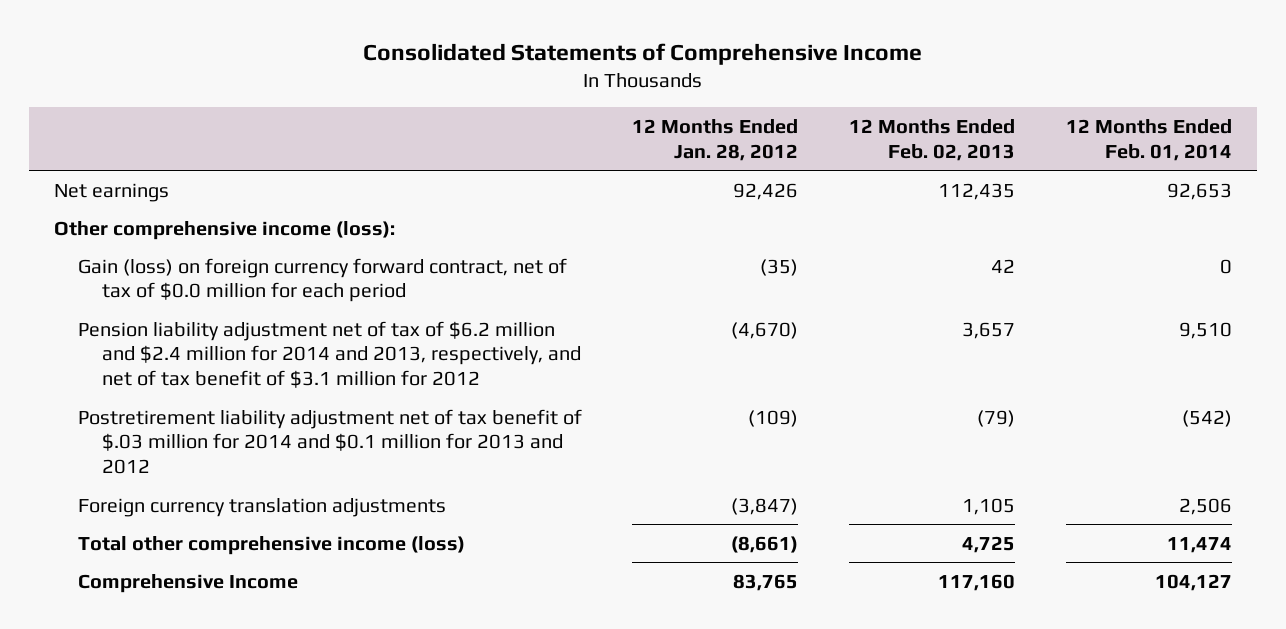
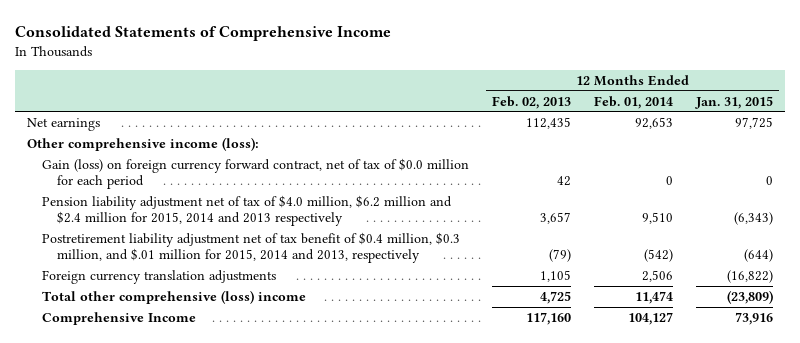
[632,118,799,161] 12 Months Ended Jan. 28, 2012 -> none
none -> [695,95,774,109] Jan. 31, 2015
[77,320,581,389] Pension liability adjustment net of tax of $6.2 million and $2.4 million for 2014 and 2013, respectively, and net of tax benefit of $3.1 million for 2012 -> [41,194,452,227] Pension liability adjustment net of tax of $4.0 million, $6.2 million and $2.4 million for 2015, 2014 and 2013 respectively
[77,408,582,475] Postretirement liability adjustment net of tax benefit of $.03 million for 2014 and $0.1 million for 2013 and 2012 -> [41,231,460,264] Postretirement liability adjustment net of tax benefit of $0.4 million, $0.3 million, and $.01 million for 2015, 2014 and 2013, respectively
[77,535,465,555] Total other comprehensive income (loss) -> [41,289,306,304] Total other comprehensive (loss) income

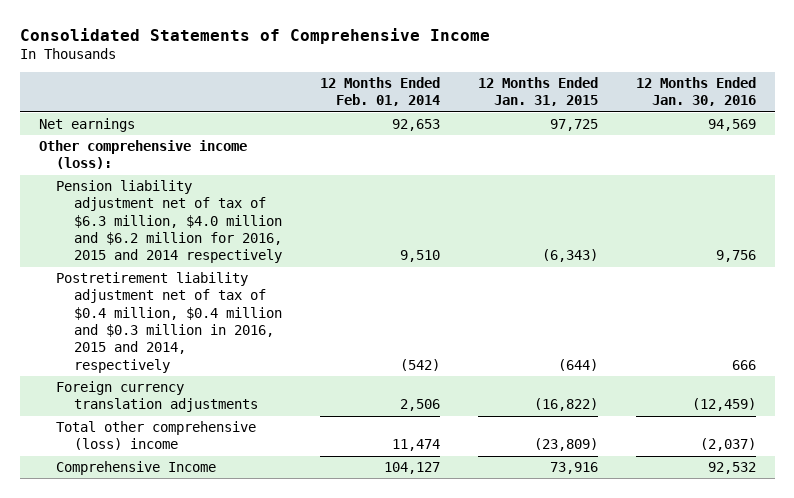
[492,95,572,109] Feb. 02, 2013 -> none
none -> [635,76,756,107] 12 Months Ended Jan. 30, 2016
[41,157,469,190] Gain (loss) on foreign currency forward contract, net of tax of $0.0 million for each period -> none
[41,194,452,227] Pension liability adjustment net of tax of $4.0 million, $6.2 million and $2.4 million for 2015, 2014 and 2013 respectively -> [56,180,282,264] Pension liability adjustment net of tax of $6.3 million, $4.0 million and $6.2 million for 2016, 2015 and 2014 respectively
[41,231,460,264] Postretirement liability adjustment net of tax benefit of $0.4 million, $0.3 million, and $.01 million for 2015, 2014 and 2013, respectively -> [56,272,282,373] Postretirement liability adjustment net of tax of $0.4 million, $0.4 million and $0.3 million in 2016, 2015 and 2014, respectively

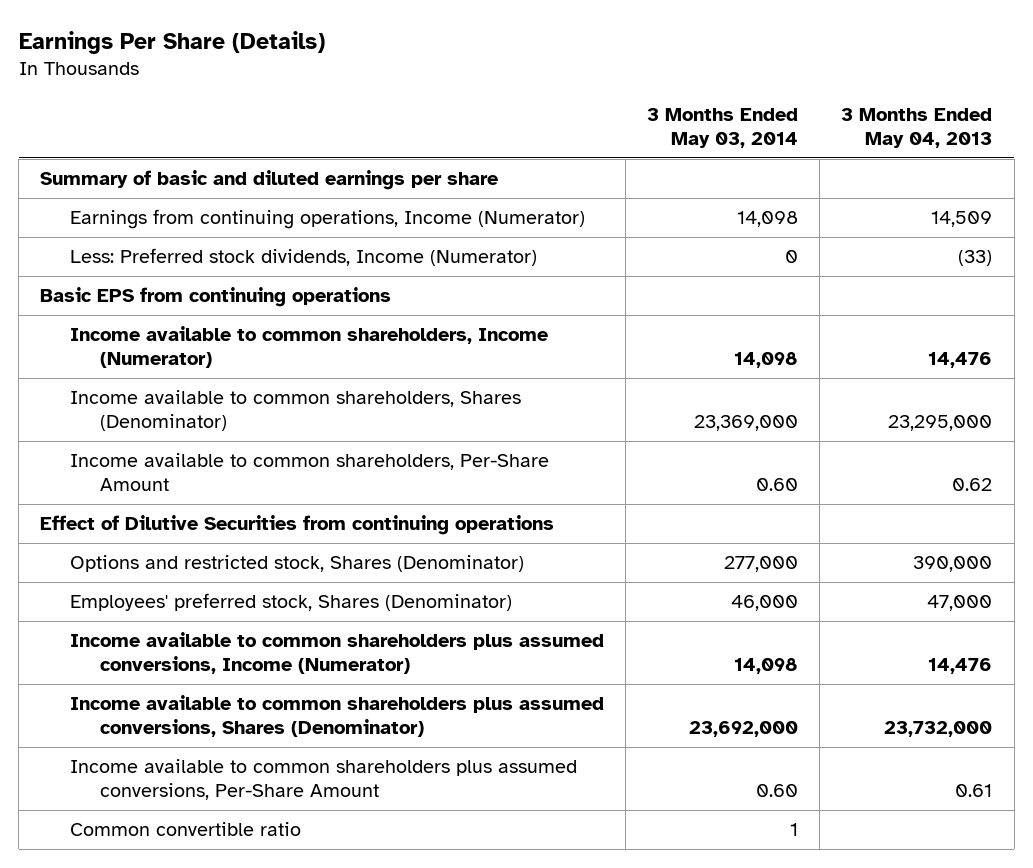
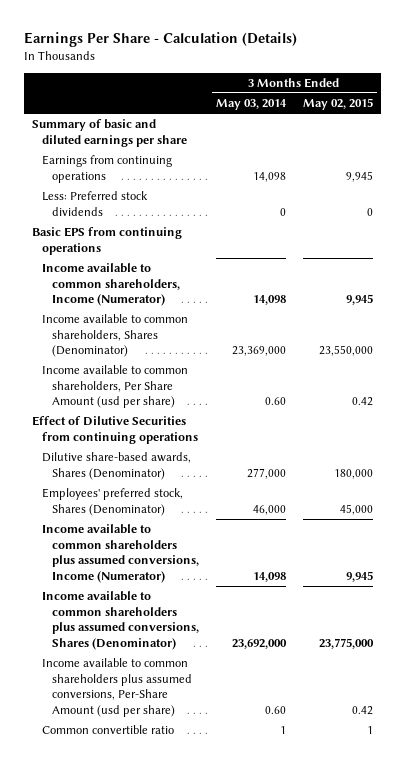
[18,30,325,54] Earnings Per Share (Details) -> [23,32,297,48] Earnings Per Share - Calculation (Details)
[841,107,993,148] 3 Months Ended May 04, 2013 -> none
none -> [302,98,373,111] May 02, 2015
[69,209,585,230] Earnings from continuing operations, Income (Numerator) -> [42,155,173,183] Earnings from continuing operations
[69,248,537,267] Less: Preferred stock dividends, Income (Numerator) -> [42,191,149,216] Less: Preferred stock dividends
[69,453,549,492] Income available to common shareholders, Per-Share Amount -> [42,365,189,409] Income available to common shareholders, Per Share Amount (usd per share)
[69,555,524,573] Options and restricted stock, Shares (Denominator) -> [42,452,192,480] Dilutive share-based awards, Shares (Denominator)
[69,759,577,801] Income available to common shareholders plus assumed conversions, Per-Share Amount -> [42,658,193,718] Income available to common shareholders plus assumed conversions, Per-Share Amount (usd per share)

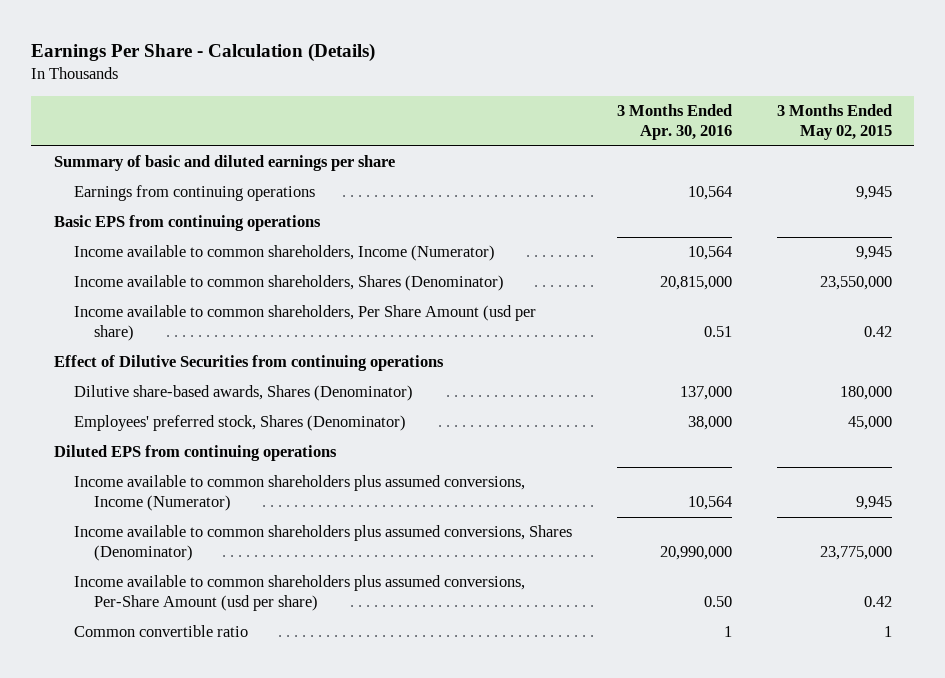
[216,99,288,111] May 03, 2014 -> none
none -> [616,104,732,141] 3 Months Ended Apr. 30, 2016
[42,191,149,216] Less: Preferred stock dividends -> none
none -> [53,445,337,462] Diluted EPS from continuing operations

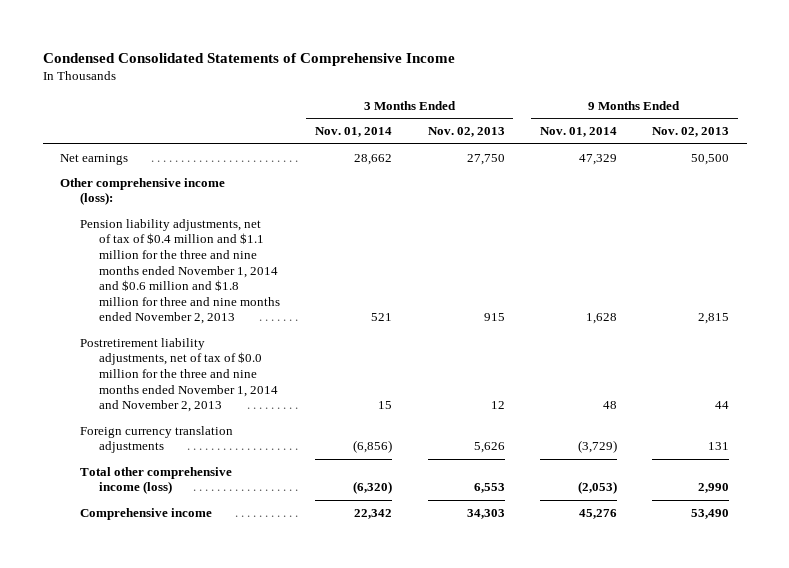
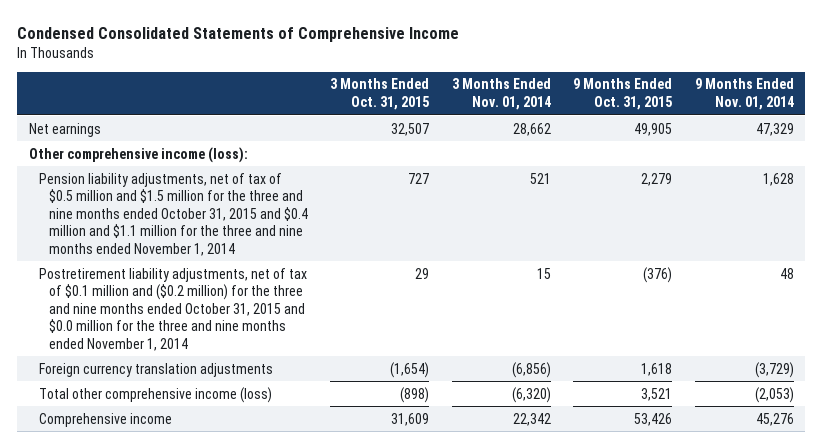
[427,127,505,138] Nov. 02, 2013 -> none
[652,127,730,138] Nov. 02, 2013 -> none
none -> [330,78,430,110] 3 Months Ended Oct. 31, 2015
none -> [573,78,673,110] 9 Months Ended Oct. 31, 2015
[79,218,281,325] Pension liability adjustments, net of tax of $0.4 million and $1.1 million for the three and nine months ended November 1, 2014 and $0.6 million and $1.8 million for three and nine months ended November 2, 2013 -> [38,172,308,256] Pension liability adjustments, net of tax of $0.5 million and $1.5 million for the three and nine months ended October 31, 2015 and $0.4 million and $1.1 million for the three and nine months ended November 1, 2014
[79,337,279,413] Postretirement liability adjustments, net of tax of $0.0 million for the three and nine months ended November 1, 2014 and November 2, 2013 -> [38,267,307,351] Postretirement liability adjustments, net of tax of $0.1 million and ($0.2 million) for the three and nine months ended October 31, 2015 and $0.0 million for the three and nine months ended November 1, 2014

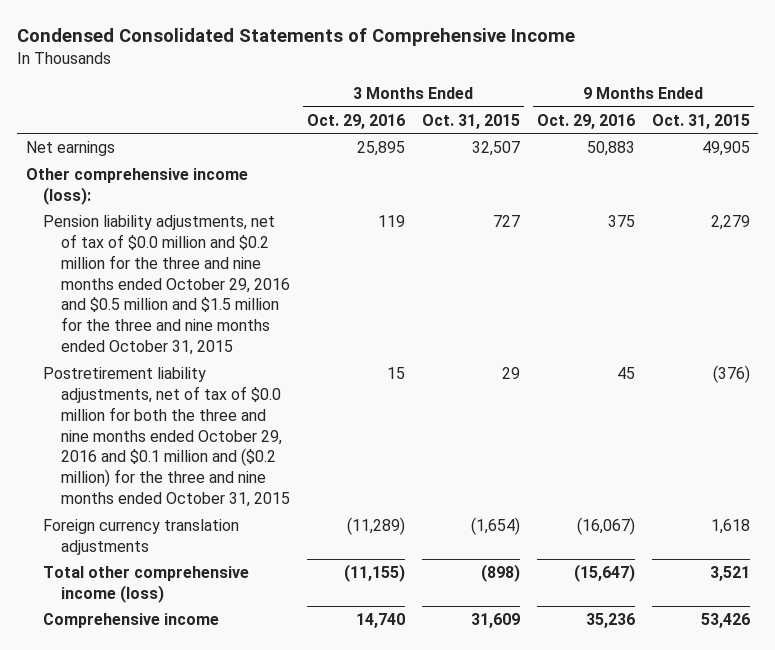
[451,78,551,110] 3 Months Ended Nov. 01, 2014 -> none
[694,78,794,110] 9 Months Ended Nov. 01, 2014 -> none
none -> [306,113,405,129] Oct. 29, 2016
none -> [536,113,635,129] Oct. 29, 2016
[38,172,308,256] Pension liability adjustments, net of tax of $0.5 million and $1.5 million for the three and nine months ended October 31, 2015 and $0.4 million and $1.1 million for the three and nine months ended November 1, 2014 -> [43,215,290,355] Pension liability adjustments, net of tax of $0.0 million and $0.2 million for the three and nine months ended October 29, 2016 and $0.5 million and $1.5 million for the three and nine months ended October 31, 2015
[38,267,307,351] Postretirement liability adjustments, net of tax of $0.1 million and ($0.2 million) for the three and nine months ended October 31, 2015 and $0.0 million for the three and nine months ended November 1, 2014 -> [43,367,290,507] Postretirement liability adjustments, net of tax of $0.0 million for both the three and nine months ended October 29, 2016 and $0.1 million and ($0.2 million) for the three and nine months ended October 31, 2015

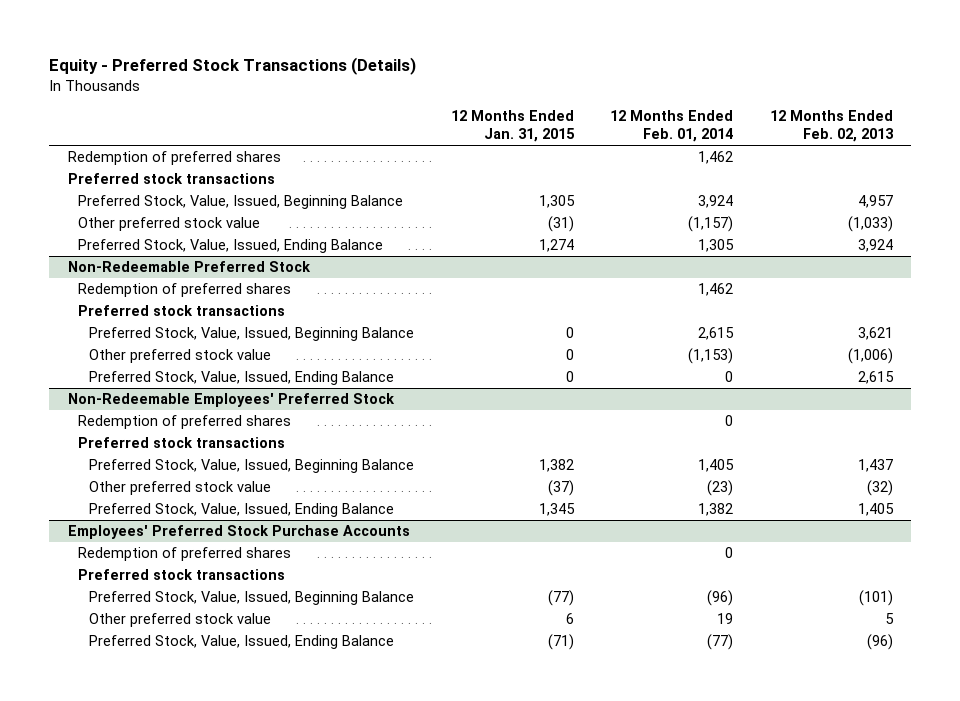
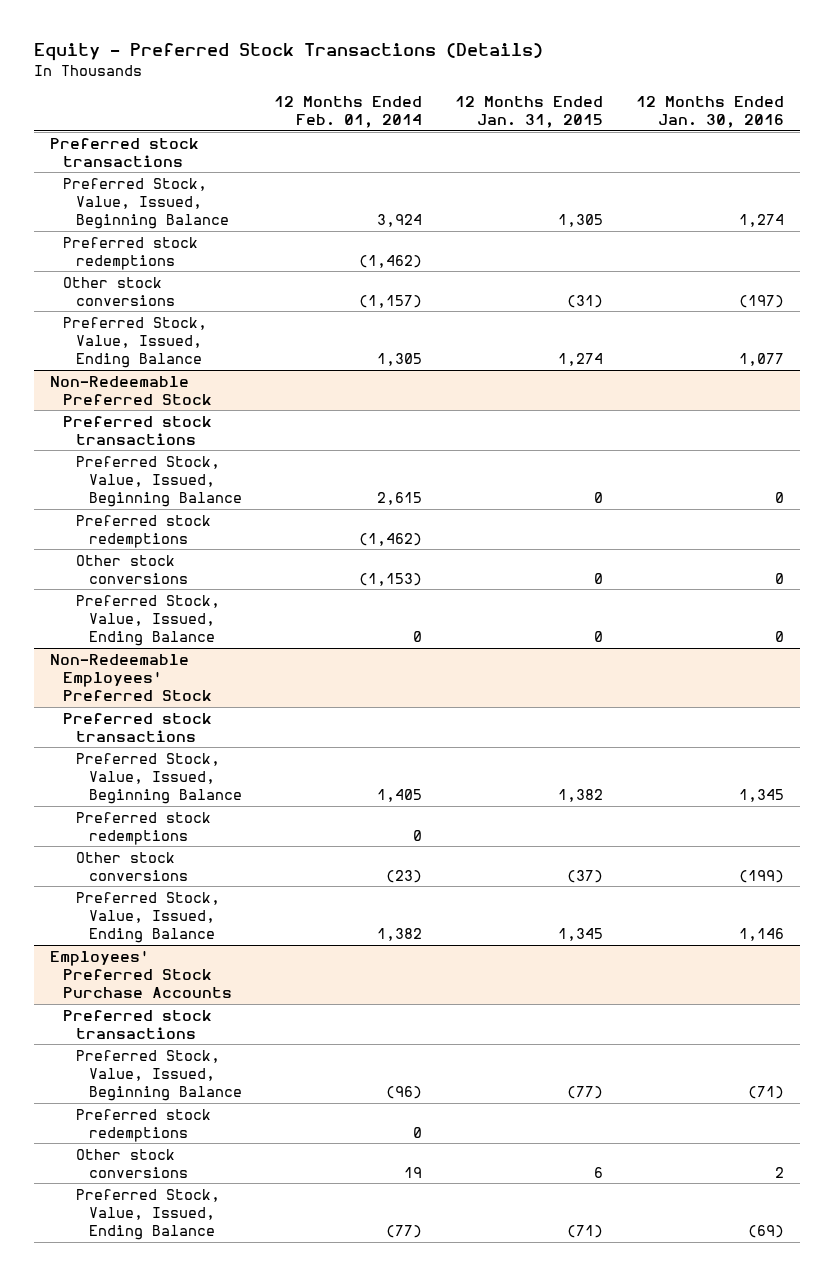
[769,110,894,143] 12 Months Ended Feb. 02, 2013 -> none
none -> [635,95,784,128] 12 Months Ended Jan. 30, 2016
[67,151,281,166] Redemption of preferred shares -> none
none -> [63,236,199,270] Preferred stock redemptions
[78,217,261,232] Other preferred stock value -> [63,276,175,306] Other stock conversions
[78,283,292,298] Redemption of preferred shares -> none
none -> [75,514,211,548] Preferred stock redemptions
[89,349,272,364] Other preferred stock value -> [75,554,188,584] Other stock conversions
[78,415,292,430] Redemption of preferred shares -> none
none -> [75,811,211,845] Preferred stock redemptions
[89,481,272,496] Other preferred stock value -> [75,851,188,881] Other stock conversions
[78,547,292,562] Redemption of preferred shares -> none
none -> [75,1108,211,1142] Preferred stock redemptions
[89,613,272,628] Other preferred stock value -> [75,1148,188,1178] Other stock conversions

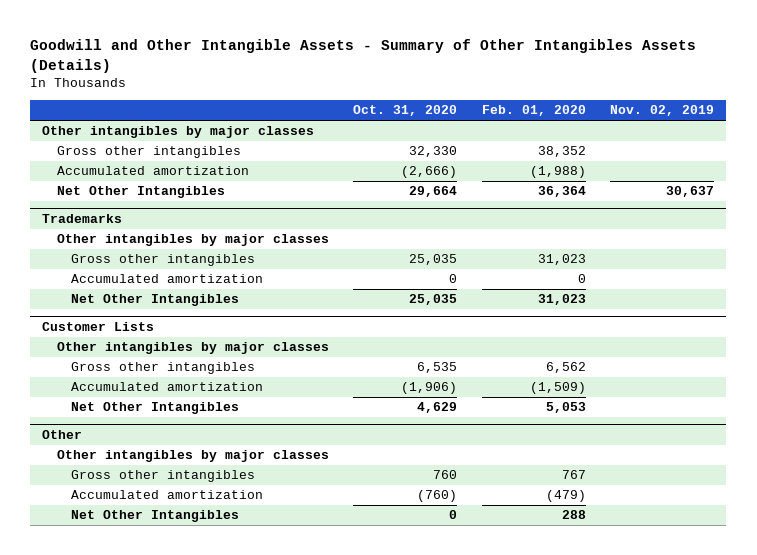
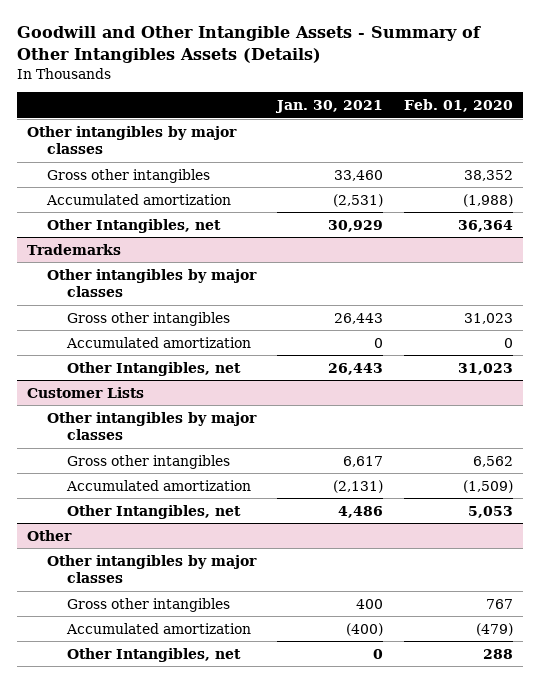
[353,105,458,117] Oct. 31, 2020 -> none
[610,105,715,117] Nov. 02, 2019 -> none
none -> [275,100,384,114] Jan. 30, 2021
[56,186,225,199] Net Other Intangibles -> [47,218,222,233] Other Intangibles, net
[71,294,240,307] Net Other Intangibles -> [67,361,242,376] Other Intangibles, net
[71,402,240,415] Net Other Intangibles -> [67,504,242,519] Other Intangibles, net
[71,510,240,523] Net Other Intangibles -> [67,647,242,662] Other Intangibles, net

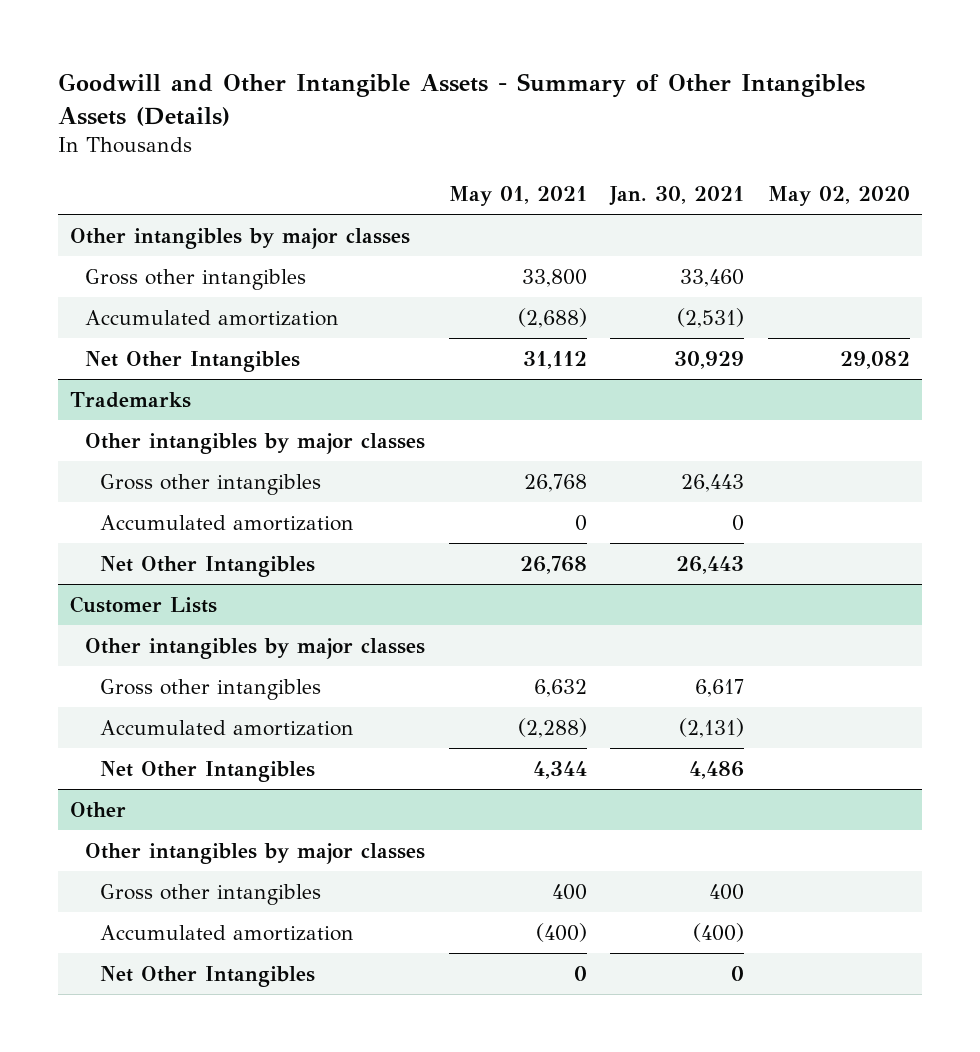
[403,99,513,113] Feb. 01, 2020 -> none
none -> [448,185,587,206] May 01, 2021
none -> [767,185,910,206] May 02, 2020
[47,218,222,233] Other Intangibles, net -> [85,350,301,372] Net Other Intangibles
[67,361,242,376] Other Intangibles, net -> [100,555,316,577] Net Other Intangibles
[67,504,242,519] Other Intangibles, net -> [100,760,316,782] Net Other Intangibles
[67,647,242,662] Other Intangibles, net -> [100,965,316,987] Net Other Intangibles

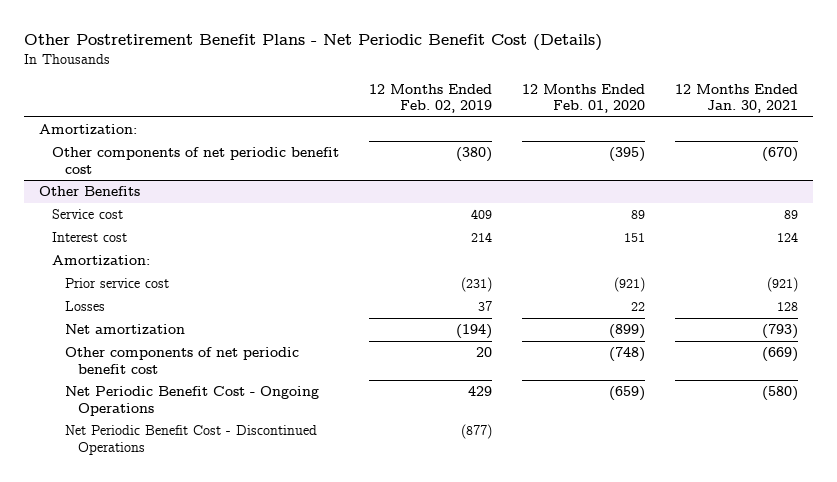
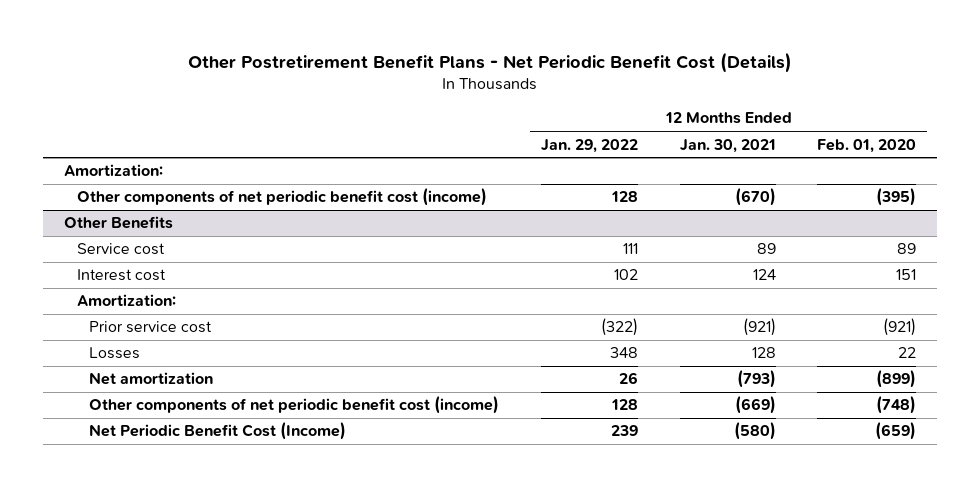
[368,83,492,114] 12 Months Ended Feb. 02, 2019 -> none
none -> [540,138,638,153] Jan. 29, 2022
[51,147,339,174] Other components of net periodic benefit cost -> [76,188,487,207] Other components of net periodic benefit cost (income)
[64,425,317,455] Net Periodic Benefit Cost - Discontinued Operations -> none
[64,347,299,374] Other components of net periodic benefit cost -> [89,396,500,415] Other components of net periodic benefit cost (income)
[64,386,319,416] Net Periodic Benefit Cost - Ongoing Operations -> [89,422,347,441] Net Periodic Benefit Cost (Income)

